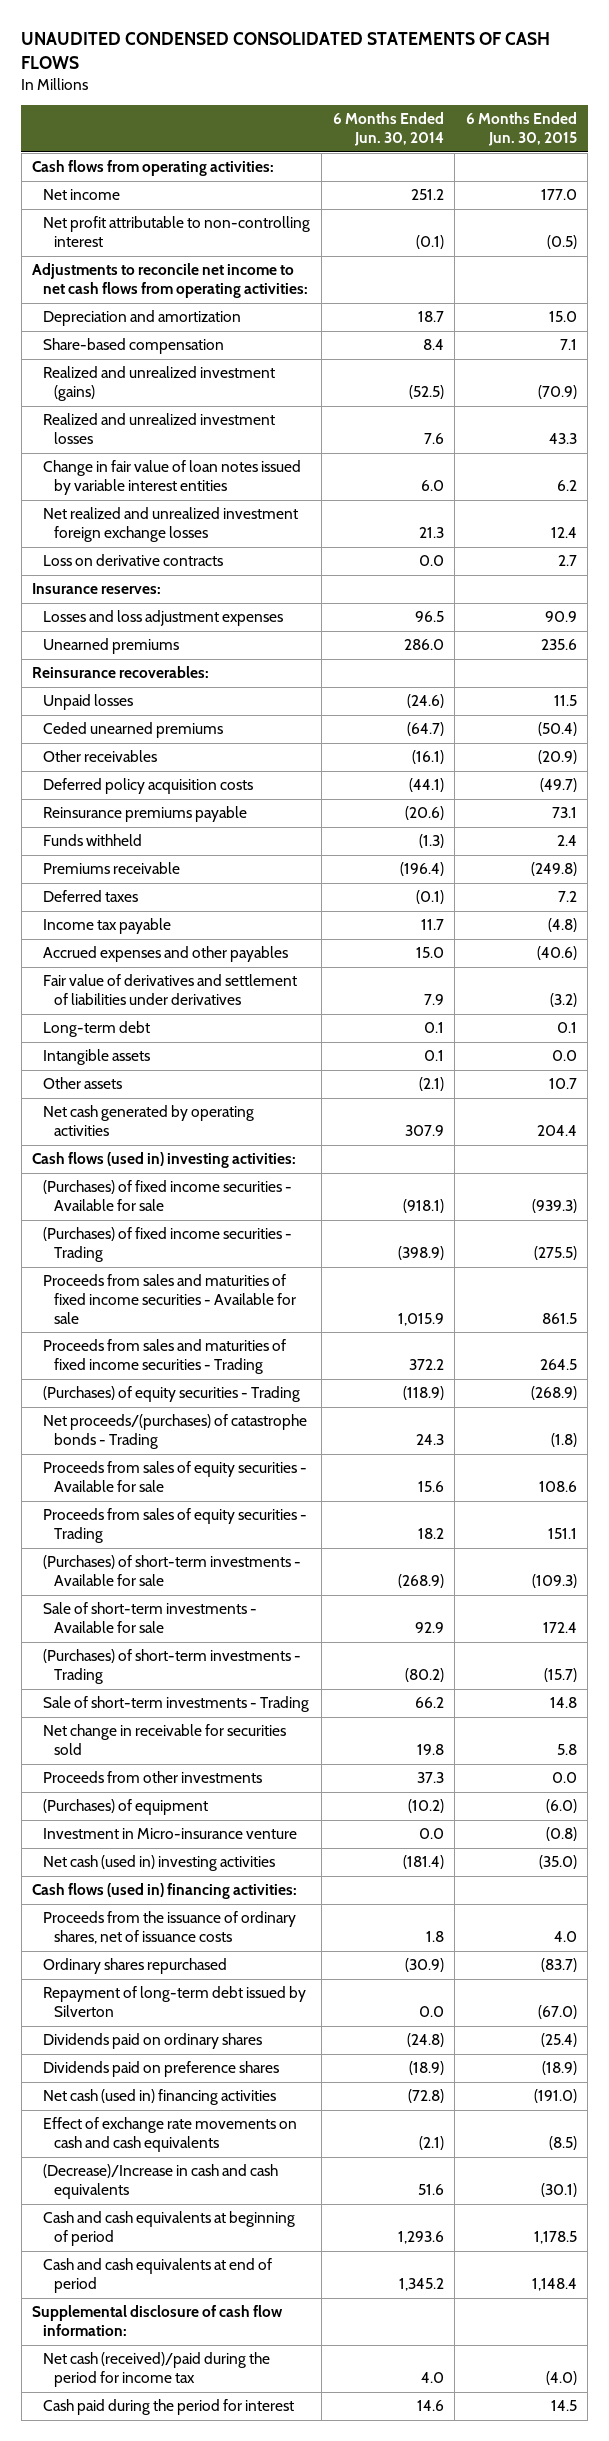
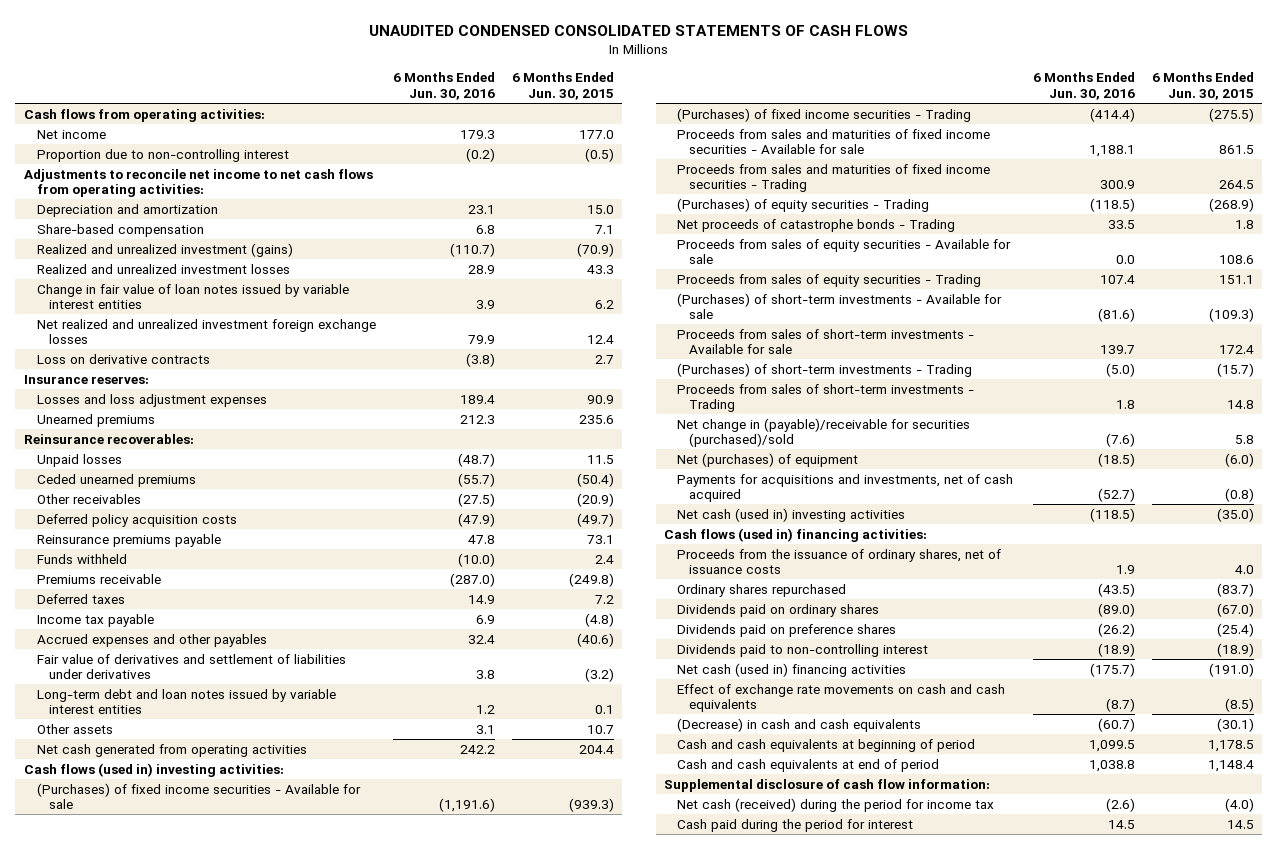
[332,112,444,147] 6 Months Ended Jun. 30, 2014 -> none
none -> [392,72,495,101] 6 Months Ended Jun. 30, 2016
[43,216,311,248] Net profit attributable to non-controlling interest -> [36,148,289,162] Proportion due to non-controlling interest
[43,1049,151,1066] Intangible assets -> none
[43,1021,151,1038] Long-term debt -> [36,688,336,715] Long-term debt and loan notes issued by variable interest entities
[43,1105,255,1137] Net cash generated by operating activities -> [36,743,307,757] Net cash generated from operating activities
[43,1414,308,1450] Net proceeds/(purchases) of catastrophe bonds - Trading -> [676,218,955,232] Net proceeds of catastrophe bonds - Trading
[550,1433,577,1448] (1.8) -> [1234,219,1254,229] 1.8
[43,1602,258,1634] Sale of short-term investments - Available for sale -> [676,328,974,355] Proceeds from sales of short-term investments - Available for sale
[43,1771,263,1784] Proceeds from other investments -> none
[43,1828,298,1840] Investment in Micro-insurance venture -> none
[43,1696,310,1713] Sale of short-term investments - Trading -> [676,383,974,413] Proceeds from sales of short-term investments - Trading
[43,1724,287,1756] Net change in receivable for securities sold -> [676,417,970,448] Net change in (payable)/receivable for securities (purchased)/sold
[43,1799,209,1816] (Purchases) of equipment -> [676,452,858,467] Net (purchases) of equipment
none -> [676,473,1013,503] Payments for acquisitions and investments, net of cash acquired
[43,1986,307,2018] Repayment of long-term debt issued by Silverton -> [676,603,879,617] Dividends paid on ordinary shares
[43,2033,263,2050] Dividends paid on ordinary shares -> [676,623,896,637] Dividends paid on preference shares
[43,2061,280,2078] Dividends paid on preference shares -> [676,643,928,657] Dividends paid to non-controlling interest
[43,2164,279,2200] (Decrease)/Increase in cash and cash equivalents -> [676,717,921,732] (Decrease) in cash and cash equivalents
[43,2352,271,2388] Net cash (received)/paid during the period for income tax -> [676,797,994,812] Net cash (received) during the period for income tax

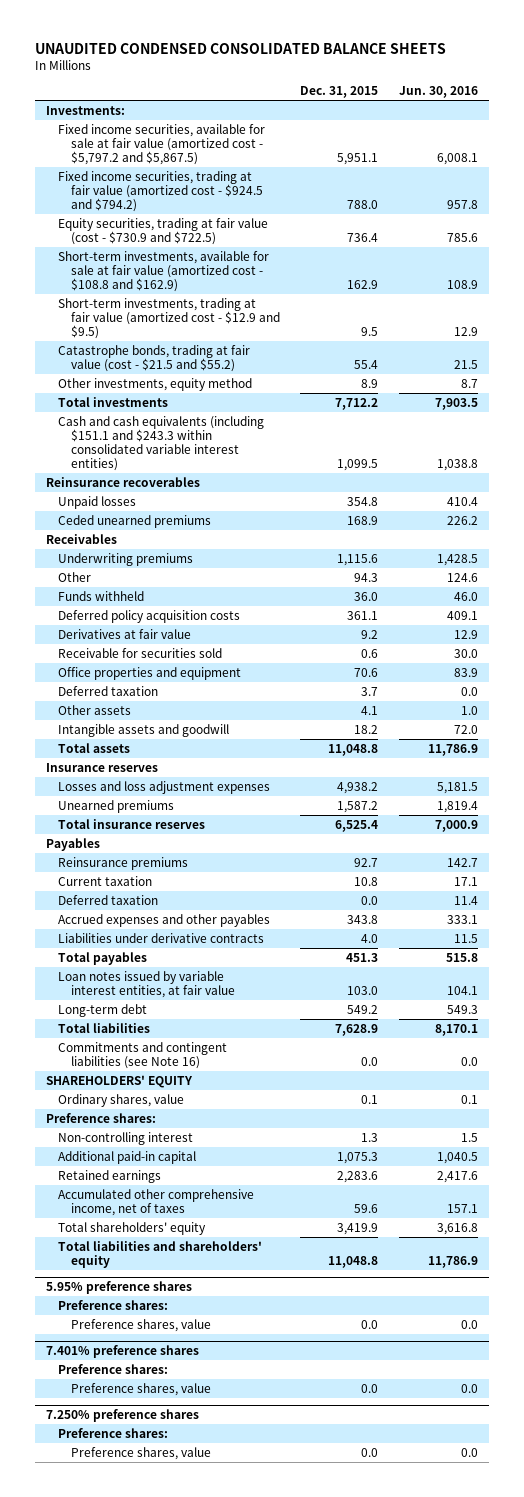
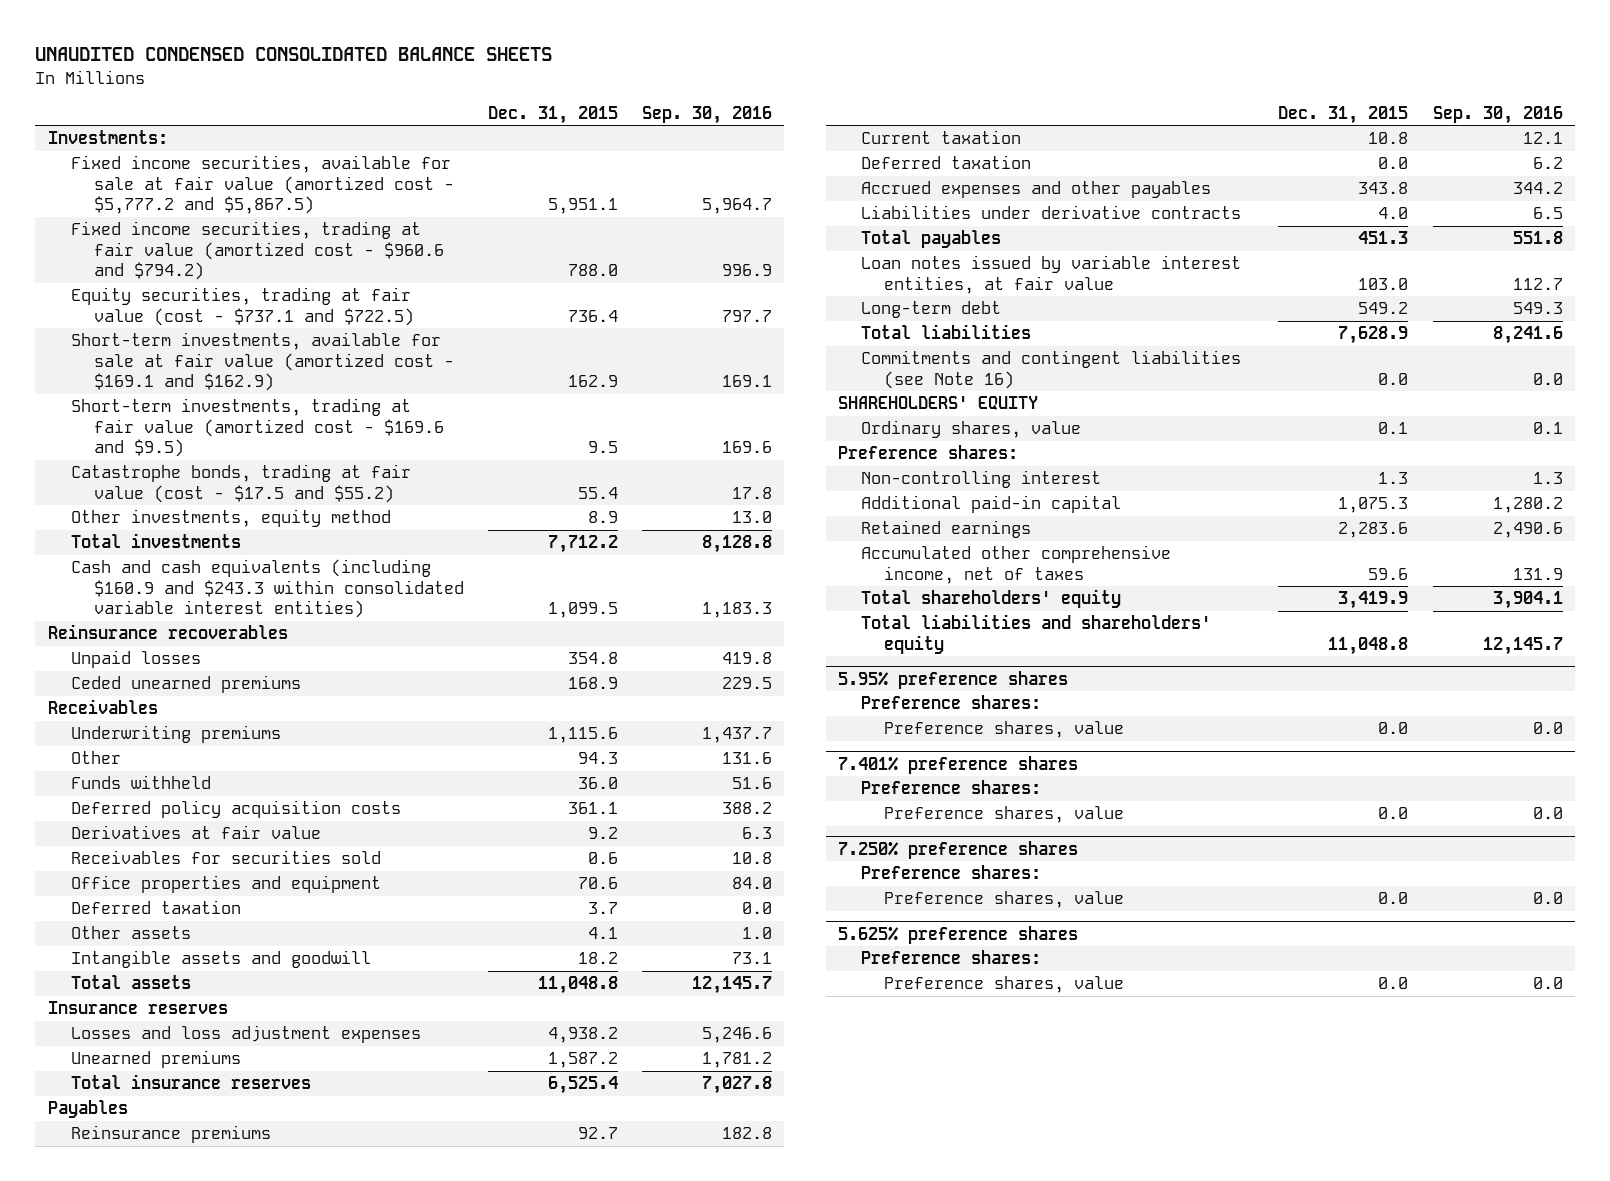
[399,86,479,99] Jun. 30, 2016 -> none
none -> [642,105,773,124] Sep. 30, 2016
[58,123,266,165] Fixed income securities, available for sale at fair value (amortized cost - $5,797.2 and $5,867.5) -> [70,155,454,215] Fixed income securities, available for sale at fair value (amortized cost - $5,777.2 and $5,867.5)
[58,170,263,212] Fixed income securities, trading at fair value (amortized cost - $924.5 and $794.2) -> [70,221,444,281] Fixed income securities, trading at fair value (amortized cost - $960.6 and $794.2)
[58,217,269,245] Equity securities, trading at fair value (cost - $730.9 and $722.5) -> [70,287,414,326] Equity securities, trading at fair value (cost - $737.1 and $722.5)
[58,250,270,292] Short-term investments, available for sale at fair value (amortized cost - $108.8 and $162.9) -> [70,332,454,392] Short-term investments, available for sale at fair value (amortized cost - $169.1 and $162.9)
[58,297,280,339] Short-term investments, trading at fair value (amortized cost - $12.9 and $9.5) -> [70,398,444,458] Short-term investments, trading at fair value (amortized cost - $169.6 and $9.5)
[58,344,251,372] Catastrophe bonds, trading at fair value (cost - $21.5 and $55.2) -> [70,464,411,503] Catastrophe bonds, trading at fair value (cost - $17.5 and $55.2)
[58,415,265,472] Cash and cash equivalents (including $151.1 and $243.3 within consolidated variable interest entities) -> [70,559,464,619] Cash and cash equivalents (including $160.9 and $243.3 within consolidated variable interest entities)
[58,647,223,658] Receivable for securities sold -> [70,850,381,865] Receivables for securities sold
none -> [838,925,1079,944] 5.625% preference shares
none -> [861,950,1042,965] Preference shares:
none -> [883,976,1124,994] Preference shares, value

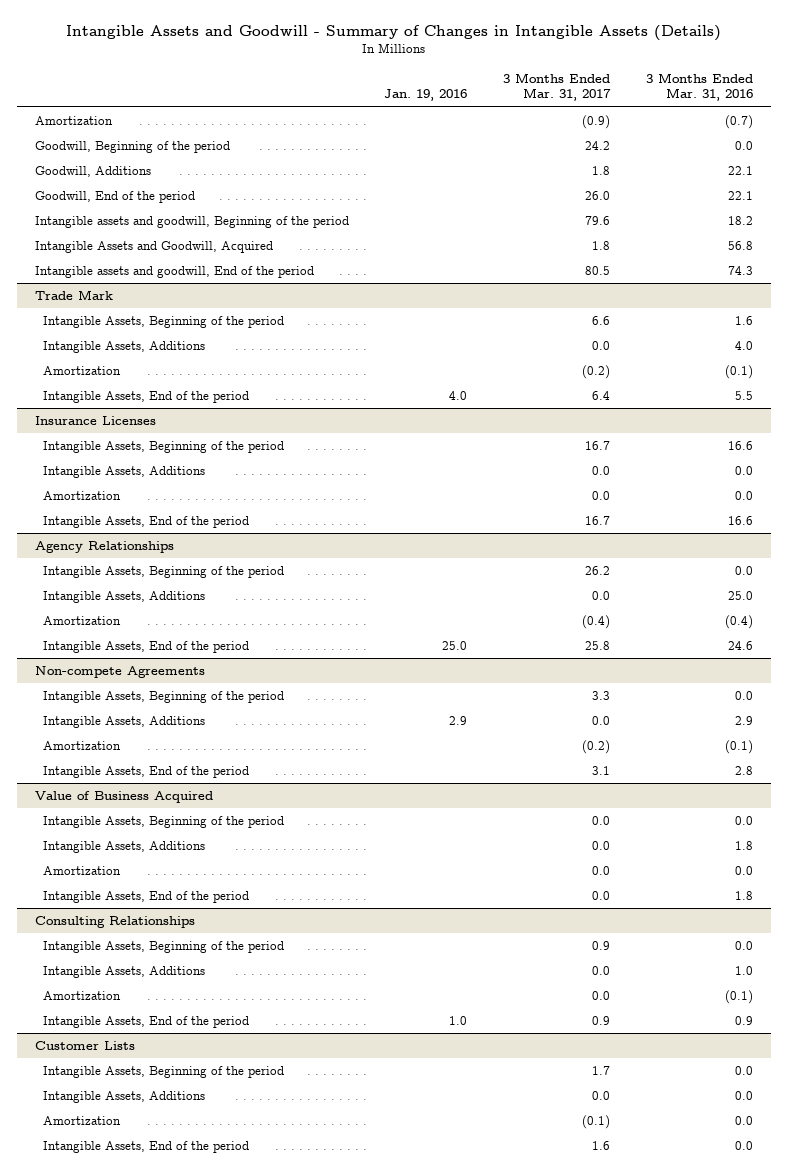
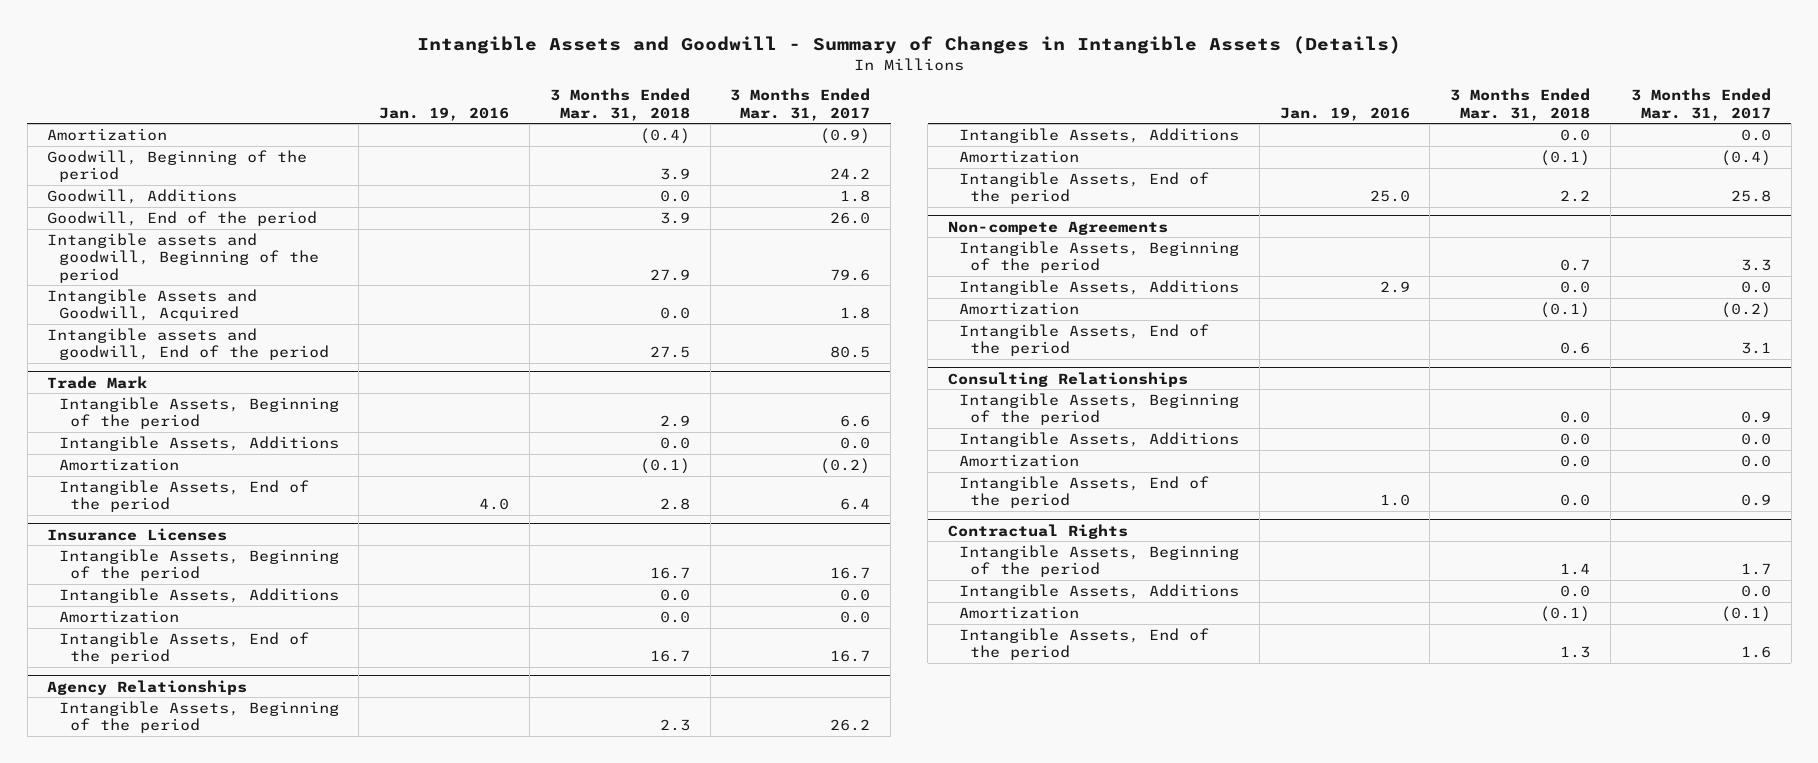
[646,72,754,102] 3 Months Ended Mar. 31, 2016 -> none
none -> [549,88,690,121] 3 Months Ended Mar. 31, 2018
[34,791,213,804] Value of Business Acquired -> none
[43,816,285,829] Intangible Assets, Beginning of the period -> none
[43,841,206,854] Intangible Assets, Additions -> none
[43,866,122,876] Amortization -> none
[43,891,250,904] Intangible Assets, End of the period -> none
[34,1041,135,1051] Customer Lists -> none
none -> [947,523,1128,539] Contractual Rights

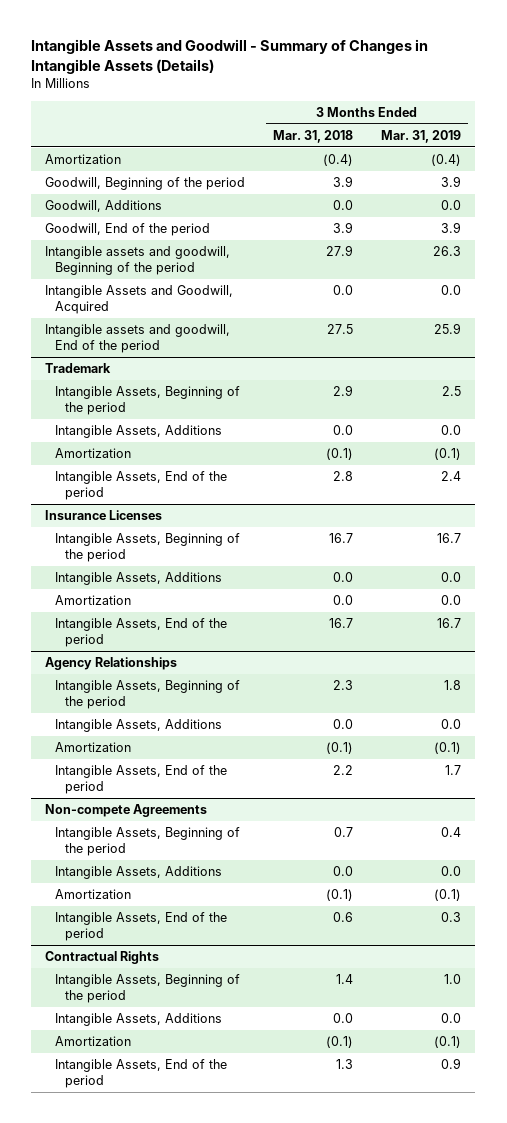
[379,106,510,121] Jan. 19, 2016 -> none
[730,88,871,121] 3 Months Ended Mar. 31, 2017 -> none
none -> [381,129,462,143] Mar. 31, 2019
[47,375,148,389] Trade Mark -> [45,363,112,374] Trademark
[947,371,1188,387] Consulting Relationships -> none
[959,392,1240,426] Intangible Assets, Beginning of the period -> none
[959,431,1240,447] Intangible Assets, Additions -> none
[959,453,1080,467] Amortization -> none
[959,475,1210,509] Intangible Assets, End of the period -> none

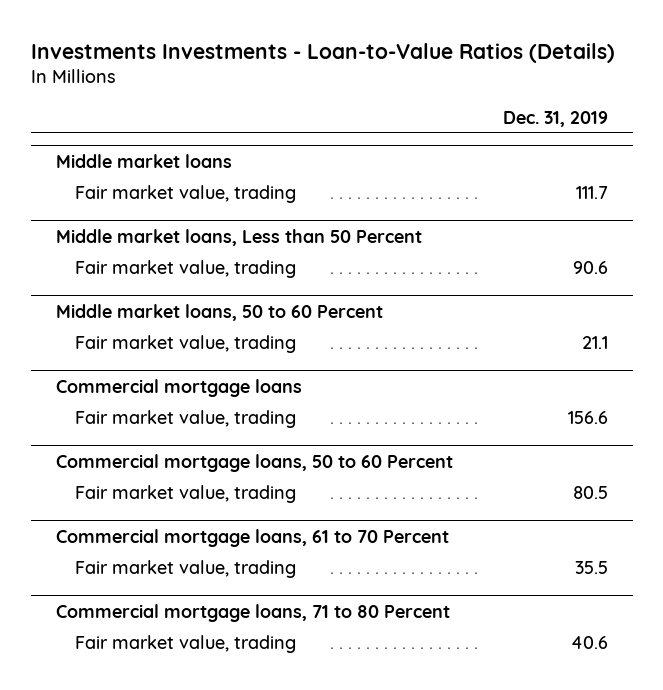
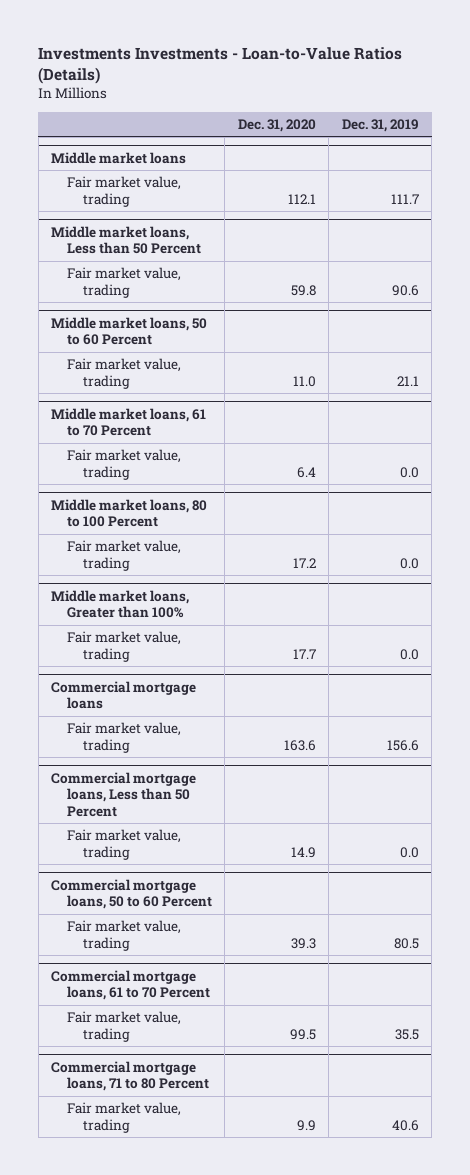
none -> [237,118,316,132] Dec. 31, 2020
none -> [51,407,207,437] Middle market loans, 61 to 70 Percent
none -> [66,449,181,480] Fair market value, trading
none -> [51,498,208,528] Middle market loans, 80 to 100 Percent
none -> [66,540,181,571] Fair market value, trading
none -> [51,589,190,619] Middle market loans, Greater than 100%
none -> [66,631,181,662] Fair market value, trading
none -> [51,771,197,818] Commercial mortgage loans, Less than 50 Percent
none -> [66,829,181,860] Fair market value, trading

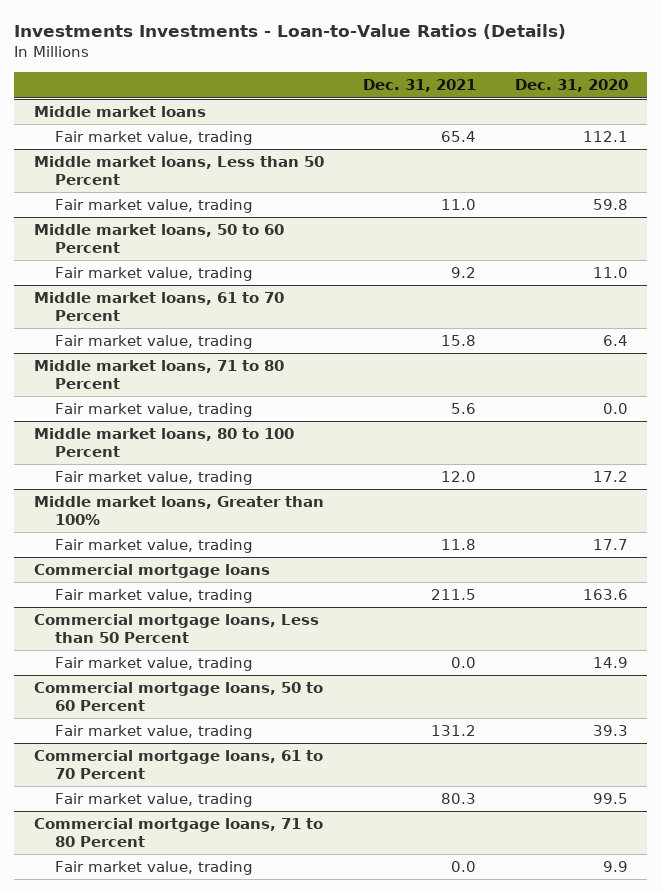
[341,118,419,132] Dec. 31, 2019 -> none
none -> [362,79,476,93] Dec. 31, 2021
none -> [33,360,284,390] Middle market loans, 71 to 80 Percent
none -> [55,403,254,418] Fair market value, trading

